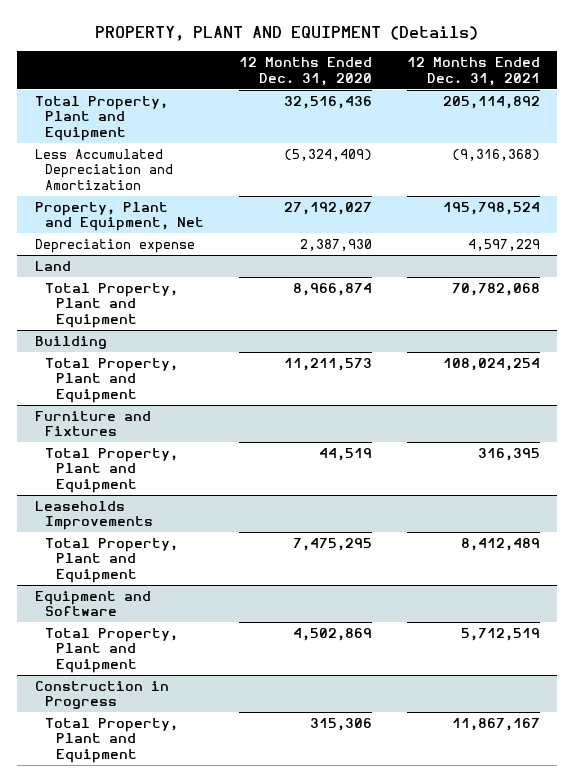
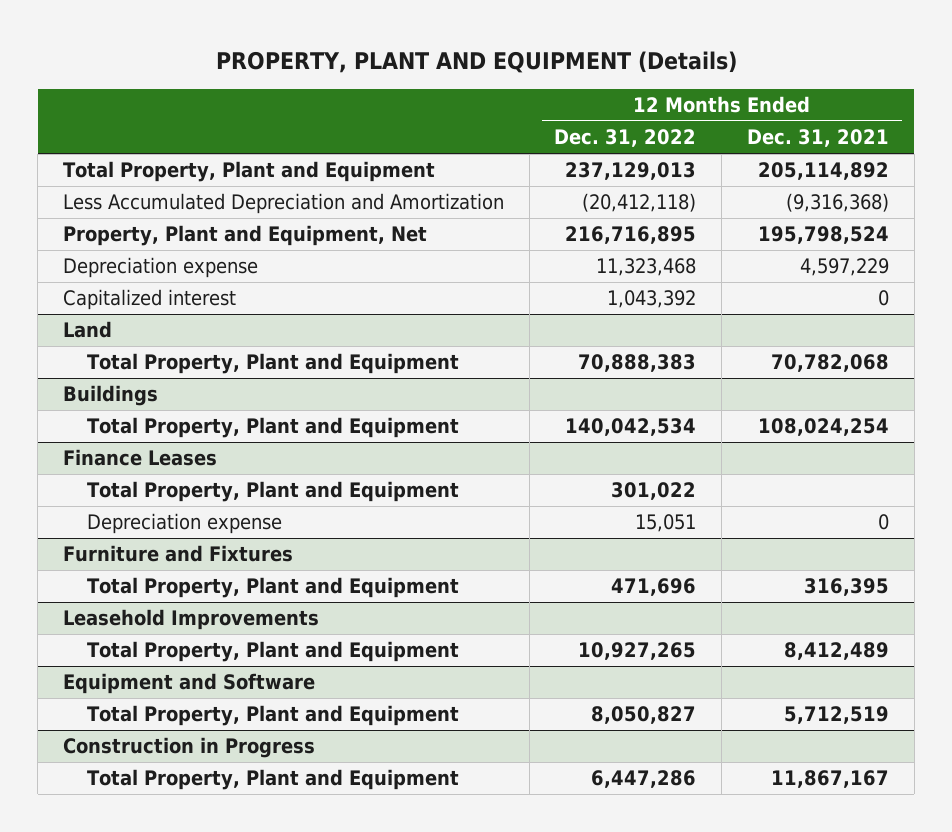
[239,57,373,86] 12 Months Ended Dec. 31, 2020 -> none
none -> [554,129,697,148] Dec. 31, 2022
none -> [63,289,237,311] Capitalized interest
[34,336,107,350] Building -> [63,385,159,407] Buildings
none -> [63,449,218,467] Finance Leases
none -> [86,481,459,503] Total Property, Plant and Equipment
none -> [86,513,282,535] Depreciation expense
[34,501,154,531] Leaseholds Improvements -> [63,609,320,631] Leasehold Improvements

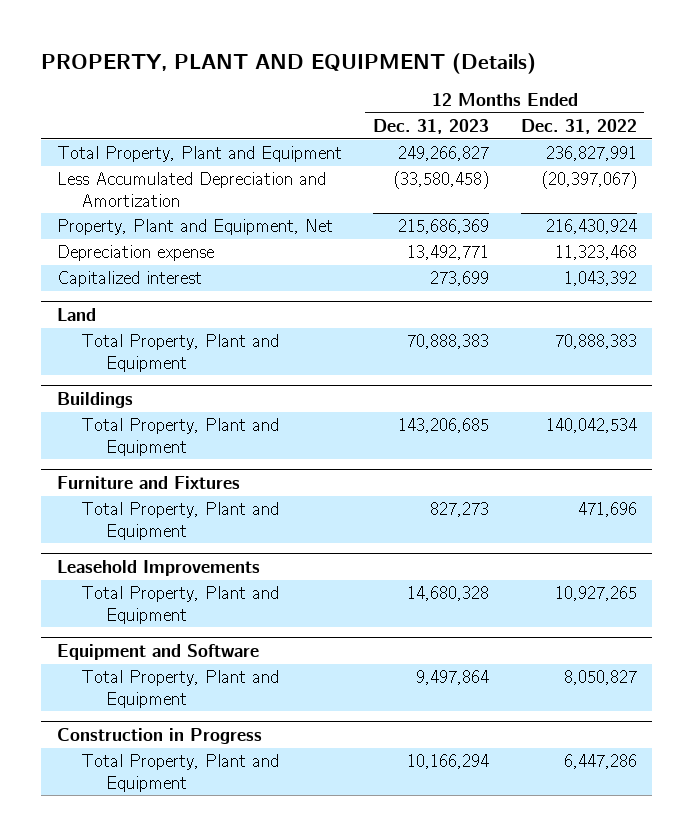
[746,129,889,148] Dec. 31, 2021 -> none
none -> [373,118,490,134] Dec. 31, 2023
[565,162,697,181] 237,129,013 -> [545,146,637,162] 236,827,991
[582,193,697,213] (20,412,118) -> [540,171,637,190] (20,397,067)
[565,226,697,245] 216,716,895 -> [545,219,637,235] 216,430,924
[63,449,218,467] Finance Leases -> none
[86,481,459,503] Total Property, Plant and Equipment -> none
[86,513,282,535] Depreciation expense -> none

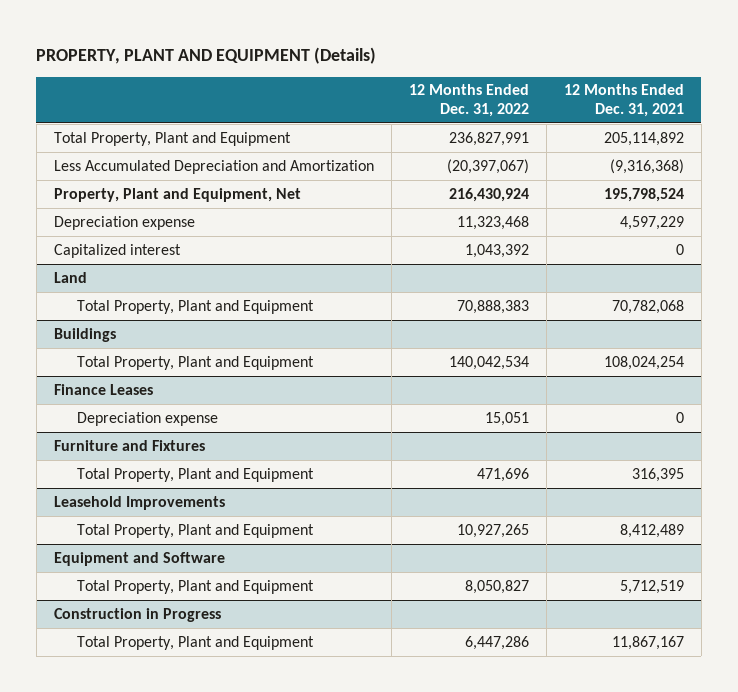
[373,118,490,134] Dec. 31, 2023 -> none
none -> [563,84,684,118] 12 Months Ended Dec. 31, 2021
none -> [53,383,153,395] Finance Leases
none -> [77,411,219,426] Depreciation expense

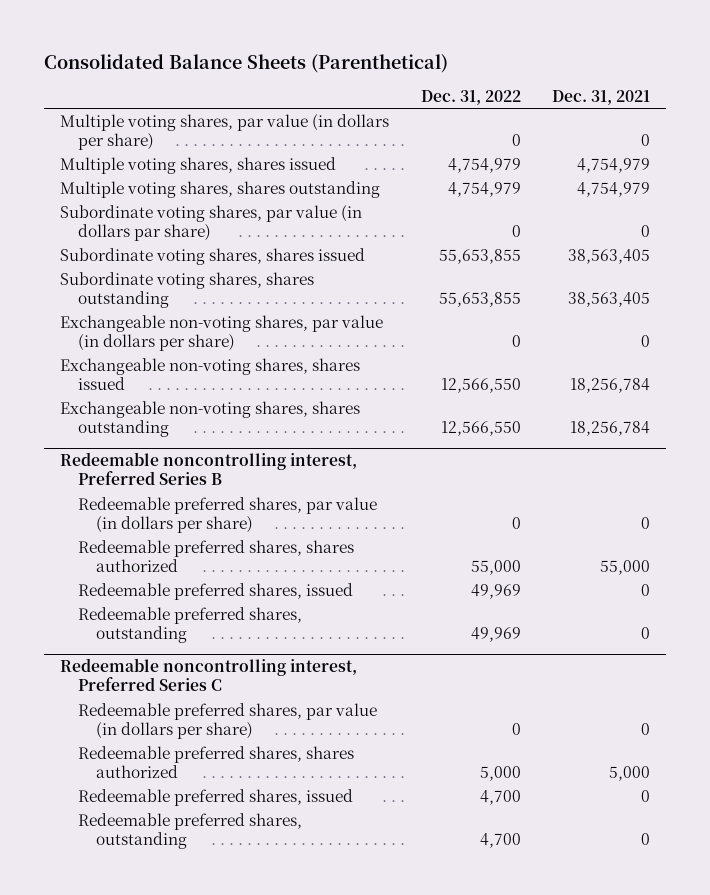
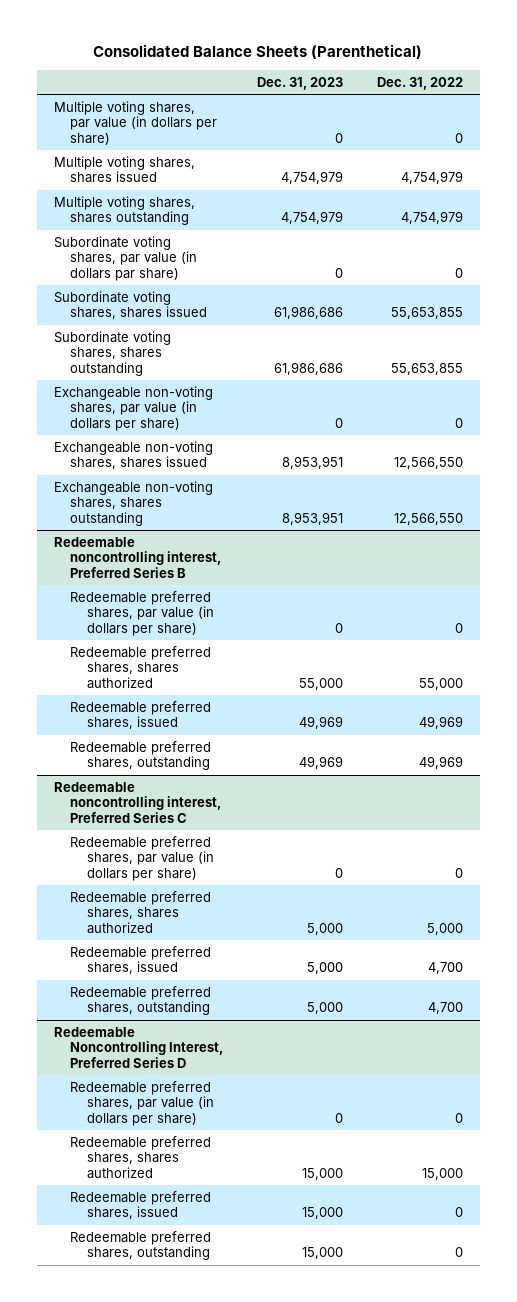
[552,89,651,105] Dec. 31, 2021 -> none
none -> [257,77,344,91] Dec. 31, 2023
none -> [53,1026,224,1069] Redeemable Noncontrolling Interest, Preferred Series D
none -> [70,1080,215,1127] Redeemable preferred shares, par value (in dollars per share)
none -> [70,1135,212,1180] Redeemable preferred shares, shares authorized
none -> [70,1190,212,1220] Redeemable preferred shares, issued
none -> [70,1230,212,1261] Redeemable preferred shares, outstanding

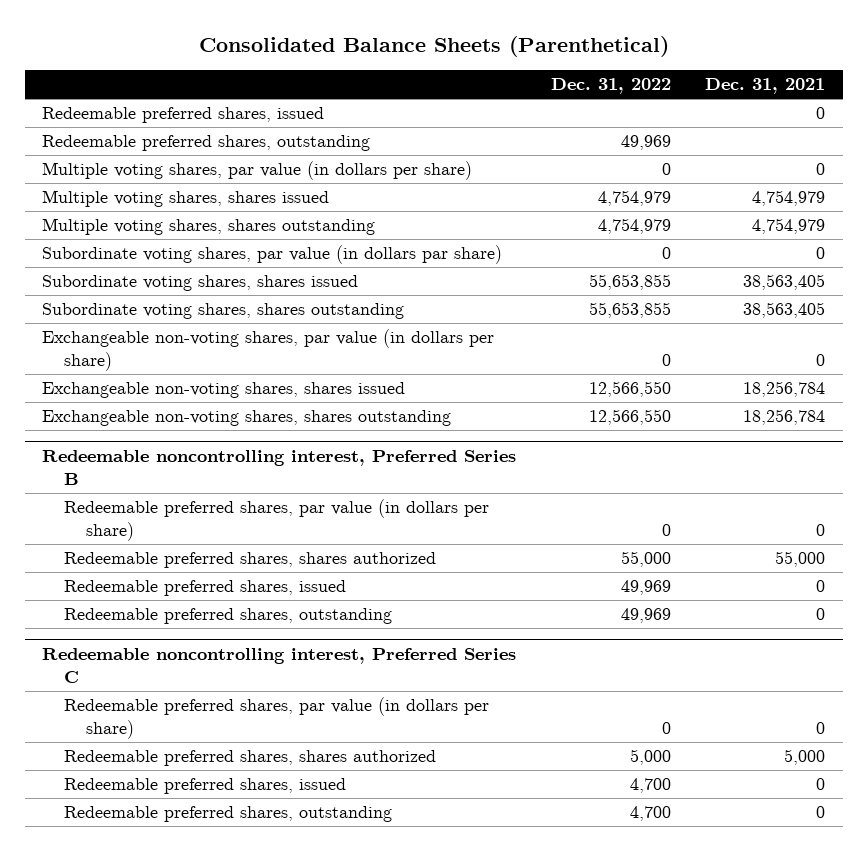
[257,77,344,91] Dec. 31, 2023 -> none
none -> [705,78,826,95] Dec. 31, 2021
none -> [41,107,324,124] Redeemable preferred shares, issued
none -> [41,135,370,152] Redeemable preferred shares, outstanding
[53,1026,224,1069] Redeemable Noncontrolling Interest, Preferred Series D -> none
[70,1080,215,1127] Redeemable preferred shares, par value (in dollars per share) -> none
[70,1135,212,1180] Redeemable preferred shares, shares authorized -> none
[70,1190,212,1220] Redeemable preferred shares, issued -> none
[70,1230,212,1261] Redeemable preferred shares, outstanding -> none

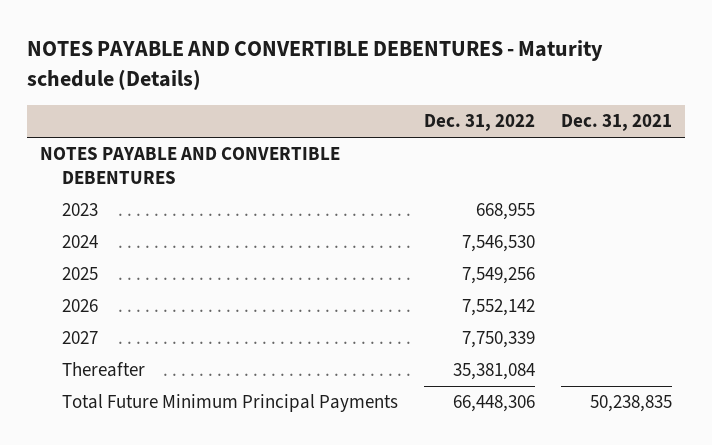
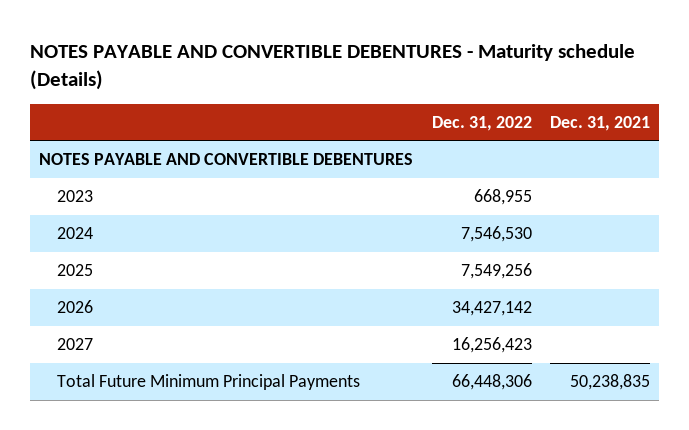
[61,362,145,378] Thereafter -> none
[461,299,535,317] 7,552,142 -> [451,301,532,317] 34,427,142
[461,331,535,349] 7,750,339 -> [451,337,532,354] 16,256,423

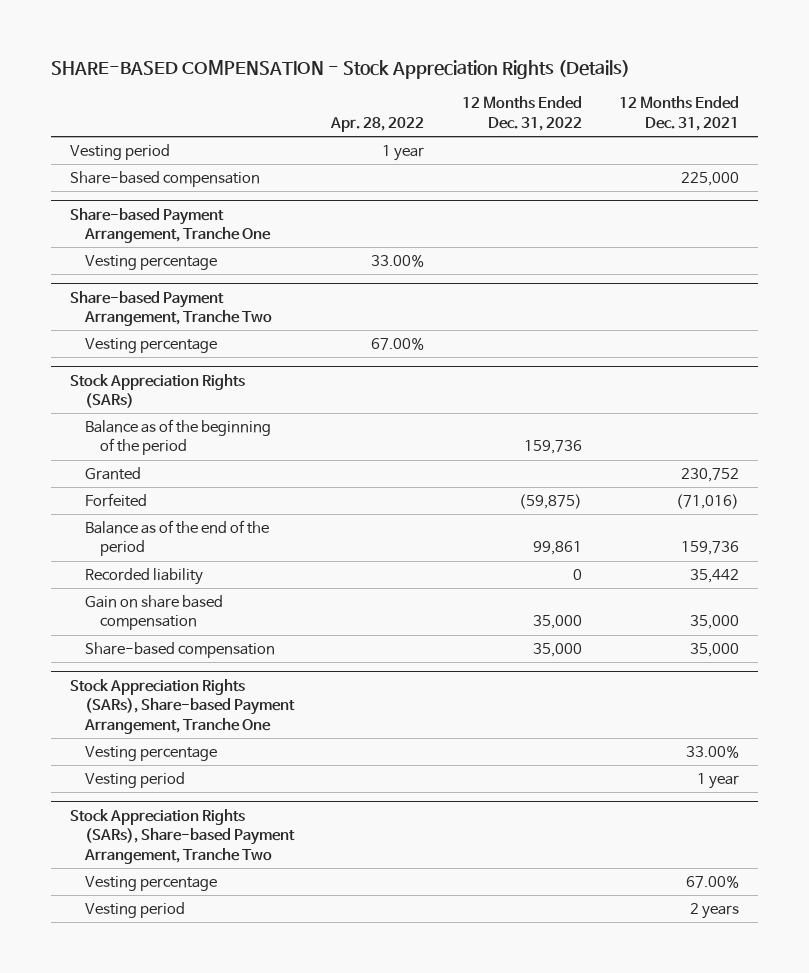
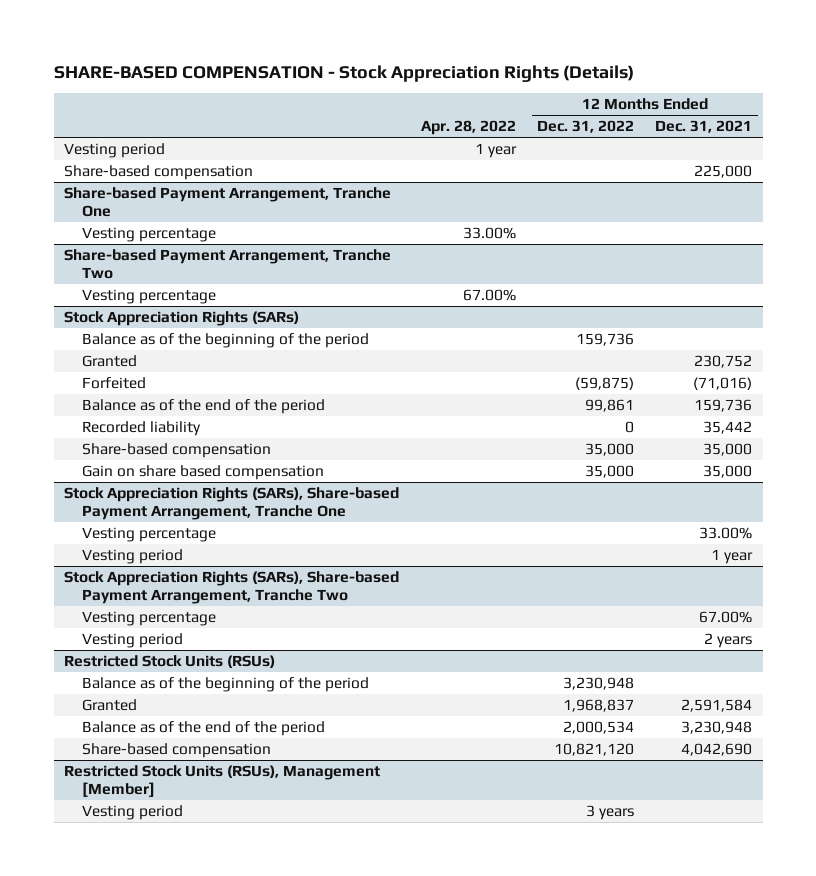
[84,594,223,631] Gain on share based compensation -> [81,465,324,481] Gain on share based compensation
none -> [64,655,276,669] Restricted Stock Units (RSUs)
none -> [81,677,369,693] Balance as of the beginning of the period
none -> [81,699,137,712] Granted
none -> [81,721,325,737] Balance as of the end of the period
none -> [81,743,271,759] Share-based compensation
none -> [64,765,381,797] Restricted Stock Units (RSUs), Management [Member]
none -> [81,805,183,821] Vesting period

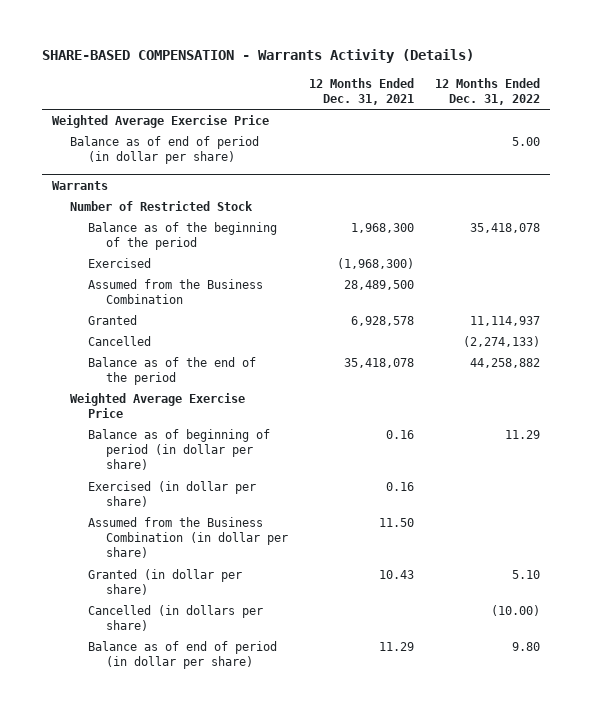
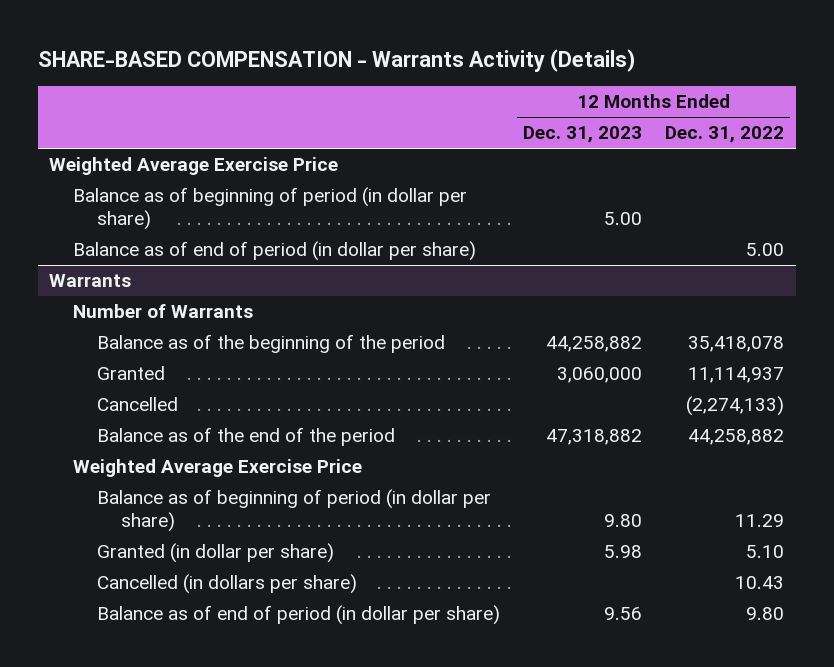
[308,77,414,105] 12 Months Ended Dec. 31, 2021 -> none
none -> [523,126,643,144] Dec. 31, 2023
none -> [73,187,468,230] Balance as of beginning of period (in dollar per share)
[70,200,254,211] Number of Restricted Stock -> [73,304,254,319] Number of Warrants
[87,257,151,268] Exercised -> none
[87,278,263,305] Assumed from the Business Combination -> none
[87,480,256,508] Exercised (in dollar per share) -> none
[87,516,288,559] Assumed from the Business Combination (in dollar per share) -> none
[490,604,540,616] (10.00) -> [735,576,785,590] 10.43

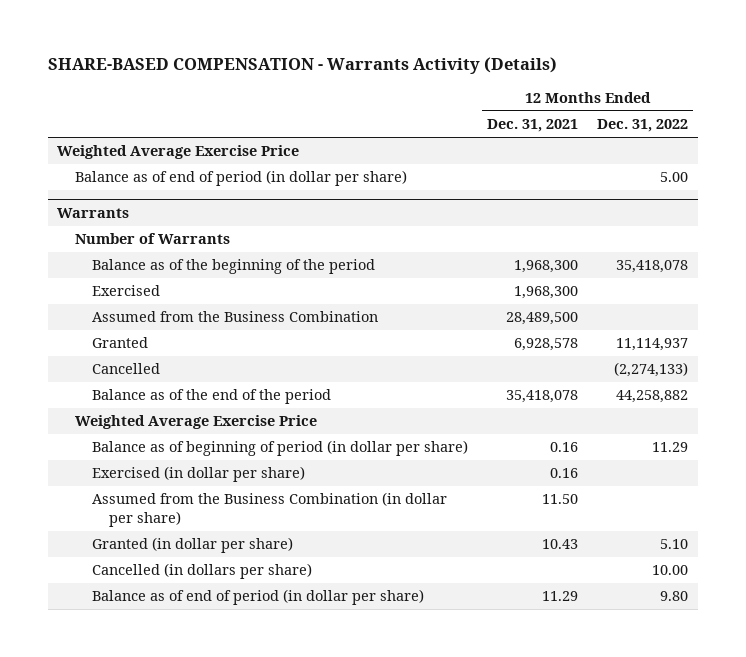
[523,126,643,144] Dec. 31, 2023 -> none
none -> [487,119,579,133] Dec. 31, 2021
[73,187,468,230] Balance as of beginning of period (in dollar per share) -> none
none -> [91,285,160,297] Exercised
none -> [91,311,378,323] Assumed from the Business Combination
none -> [91,466,305,483] Exercised (in dollar per share)
none -> [91,492,447,527] Assumed from the Business Combination (in dollar per share)
[735,576,785,590] 10.43 -> [652,565,689,576] 10.00

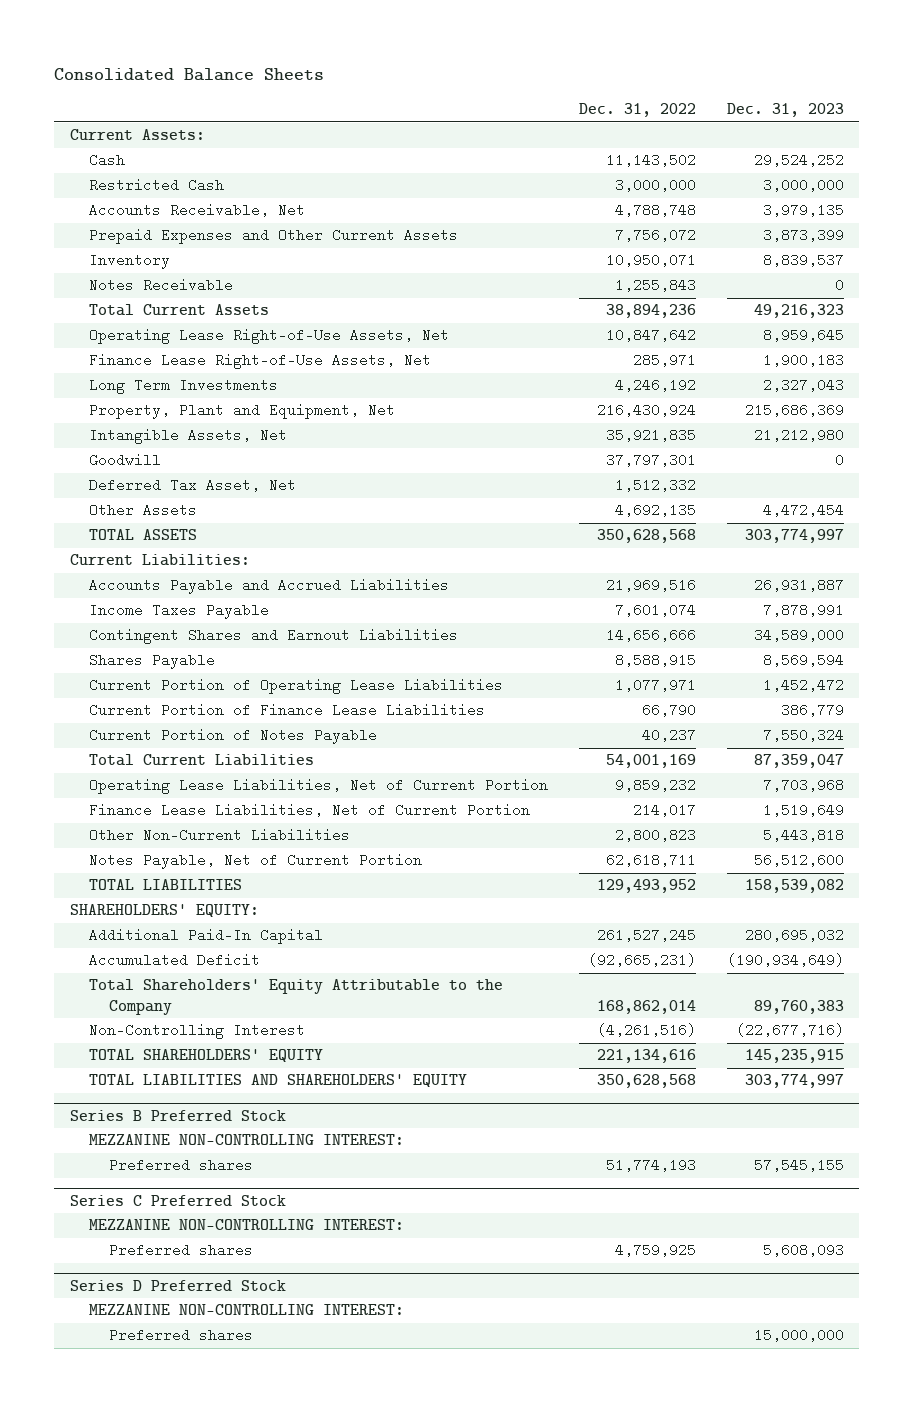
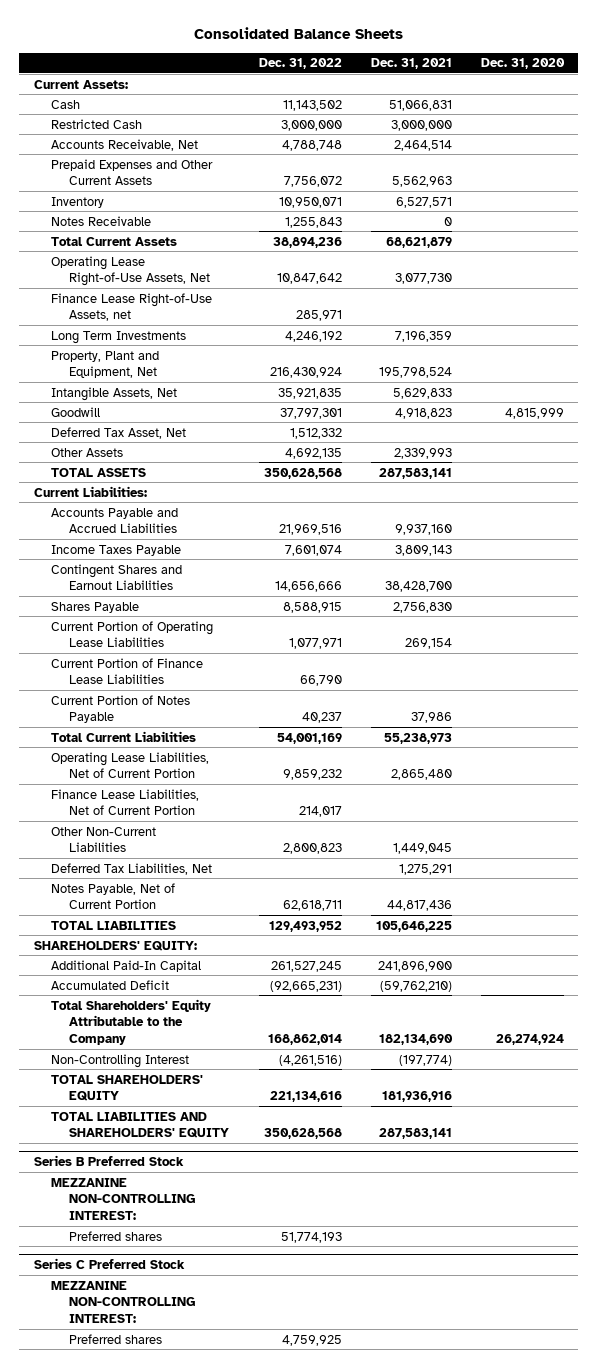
[726,103,844,118] Dec. 31, 2023 -> none
none -> [370,58,452,70] Dec. 31, 2021
none -> [480,58,565,70] Dec. 31, 2020
[89,353,432,370] Finance Lease Right-of-Use Assets, Net -> [51,292,213,322] Finance Lease Right-of-Use Assets, net
none -> [51,862,213,875] Deferred Tax Liabilities, Net
[69,1279,286,1291] Series D Preferred Stock -> none
[89,1304,405,1316] MEZZANINE NON-CONTROLLING INTEREST: -> none
[108,1328,253,1343] Preferred shares -> none

